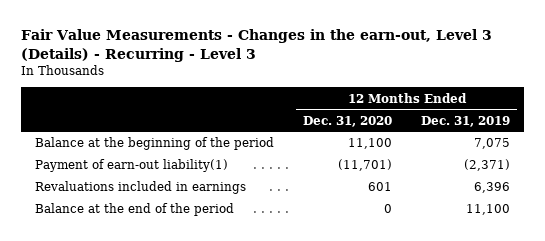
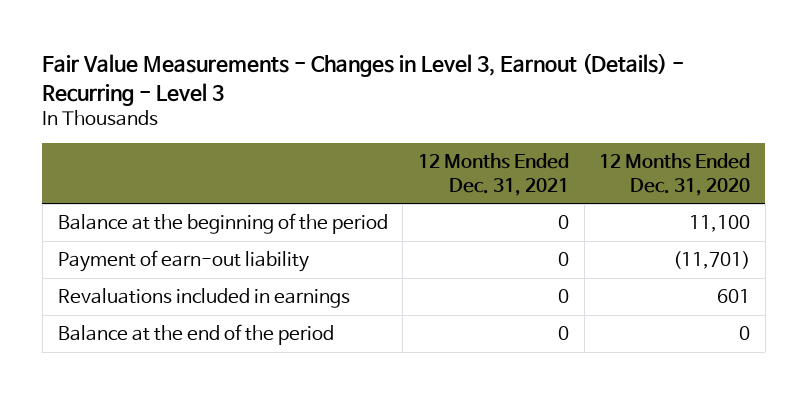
[20,28,492,62] Fair Value Measurements - Changes in the earn-out, Level 3 (Details) - Recurring - Level 3 -> [42,53,685,106] Fair Value Measurements - Changes in Level 3, Earnout (Details) - Recurring - Level 3
[420,115,510,127] Dec. 31, 2019 -> none
none -> [417,152,569,196] 12 Months Ended Dec. 31, 2021
[35,159,229,173] Payment of earn-out liability(1) -> [57,250,309,273] Payment of earn-out liability

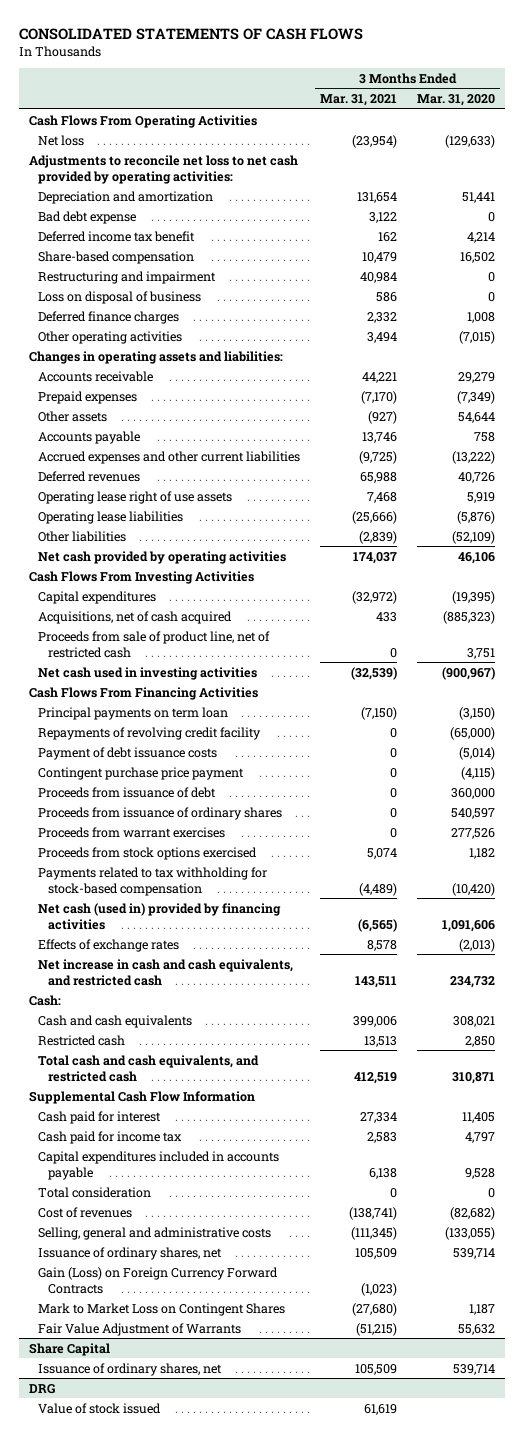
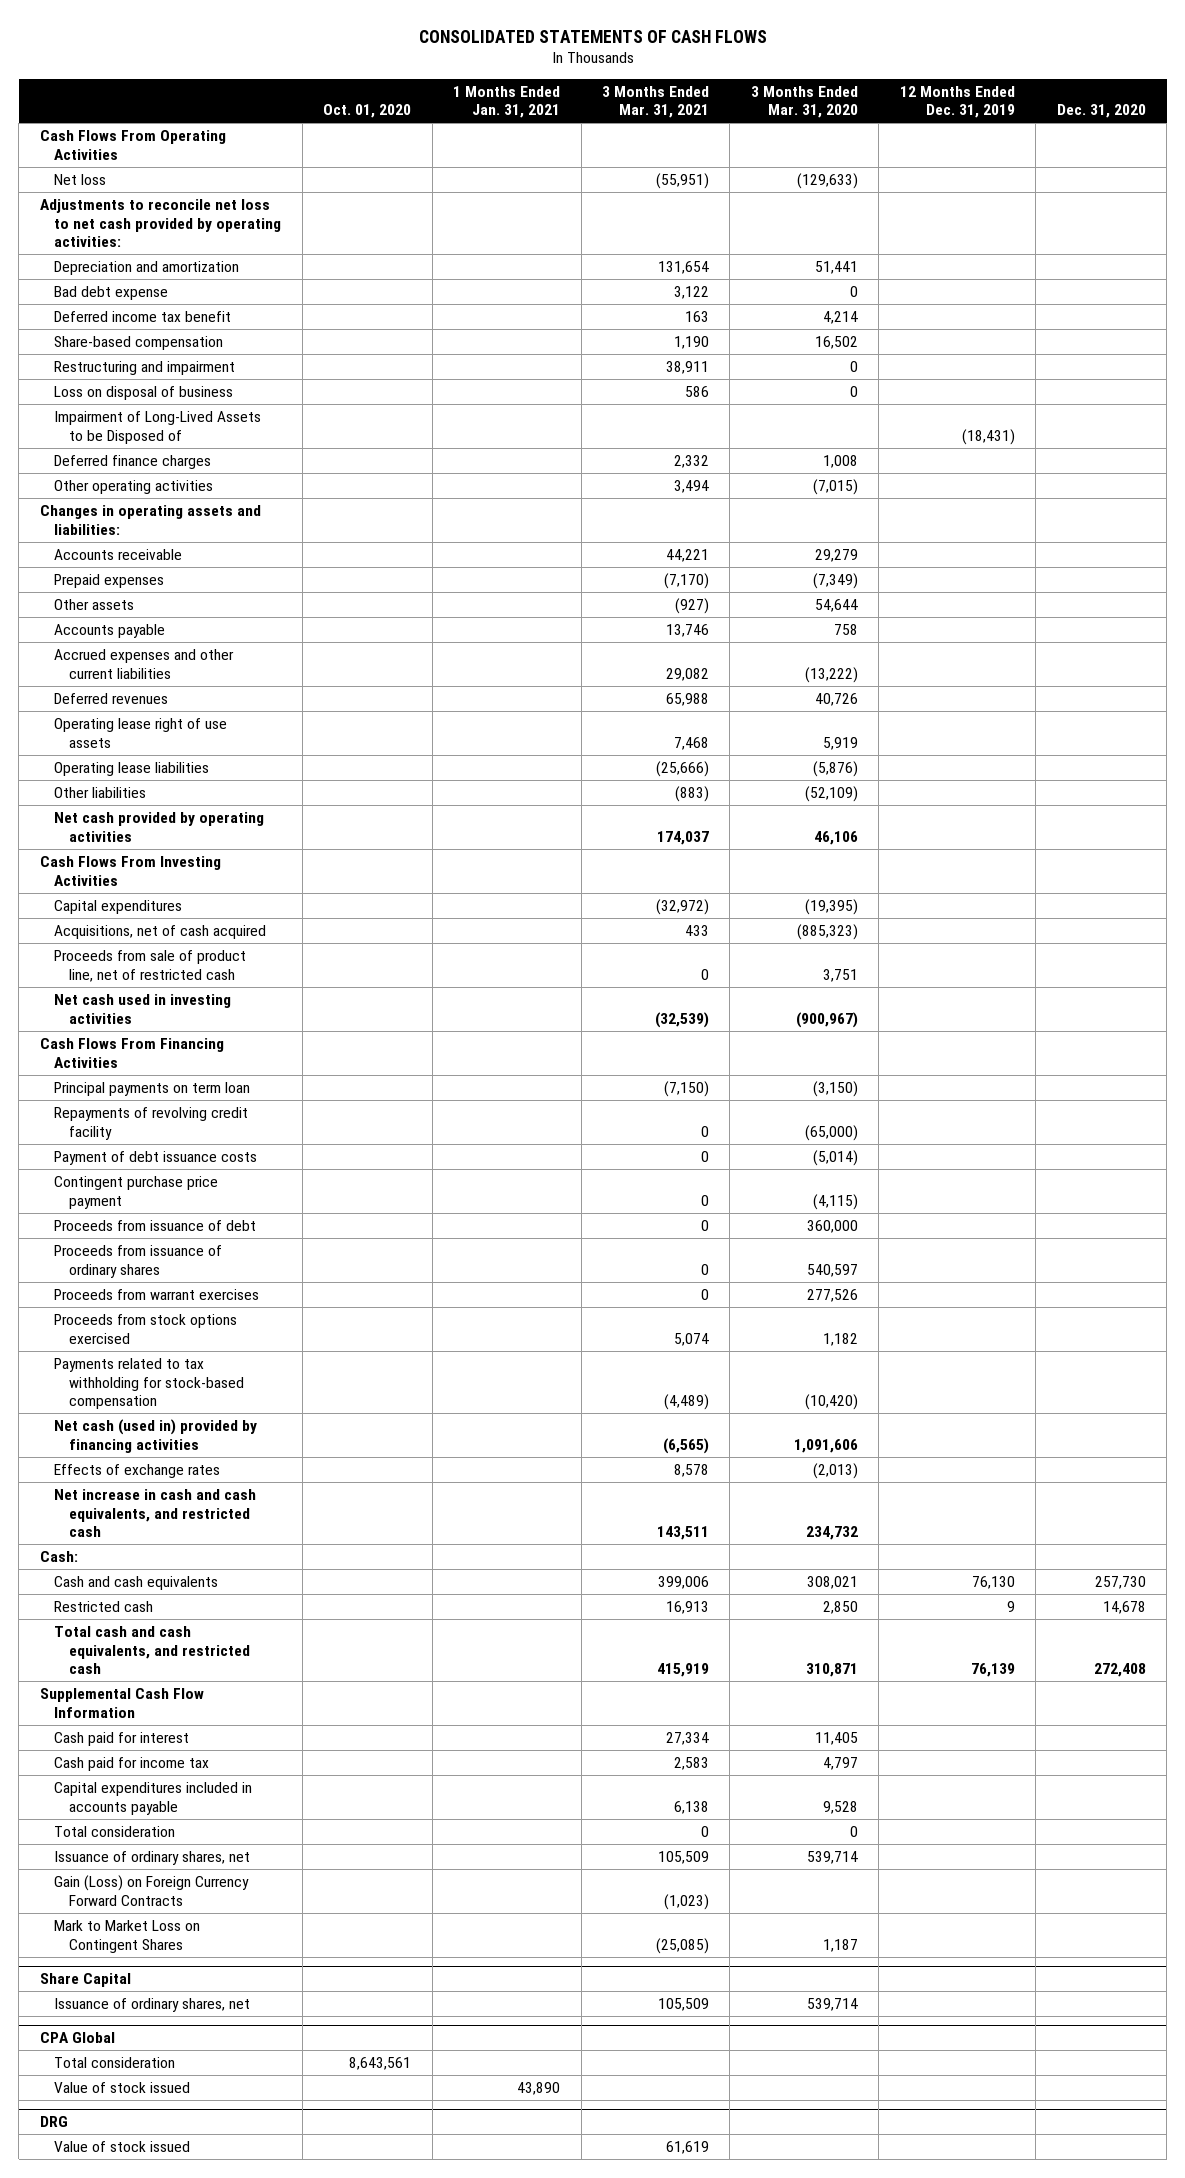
none -> [323,104,412,119] Oct. 01, 2020
none -> [453,85,561,119] 1 Months Ended Jan. 31, 2021
none -> [899,85,1015,119] 12 Months Ended Dec. 31, 2019
none -> [1056,104,1146,119] Dec. 31, 2020
[352,134,398,148] (23,954) -> [656,172,710,189] (55,951)
[378,231,398,242] 162 -> [685,310,710,322] 163
[362,251,398,263] 10,479 -> [674,335,710,349] 1,190
[360,271,398,283] 40,984 -> [666,360,710,374] 38,911
none -> [54,410,262,444] Impairment of Long-Lived Assets to be Disposed of
[359,450,398,464] (9,725) -> [666,667,710,681] 29,082
[359,530,398,544] (2,839) -> [675,785,710,802] (883)
[364,1035,398,1047] 13,513 -> [666,1600,710,1614] 16,913
[354,1071,398,1084] 412,519 -> [657,1663,710,1678] 415,919
[38,1206,133,1218] Cost of revenues -> none
[38,1226,272,1240] Selling, general and administrative costs -> none
[38,1322,242,1336] Fair Value Adjustment of Warrants -> none
[352,1302,398,1316] (27,680) -> [656,1937,710,1954] (25,085)
none -> [39,2032,115,2044] CPA Global
none -> [54,2056,176,2068] Total consideration
none -> [54,2081,191,2093] Value of stock issued

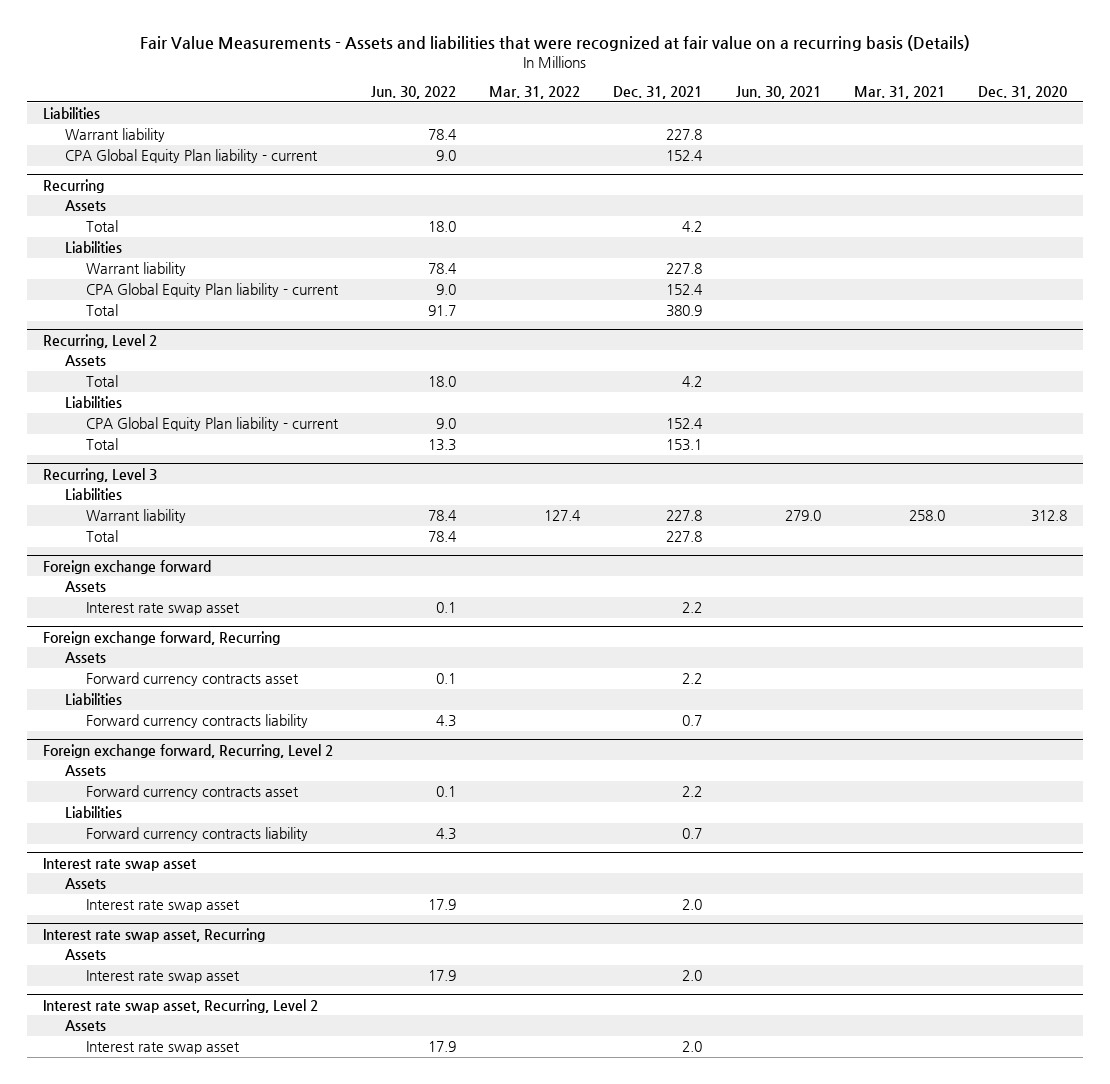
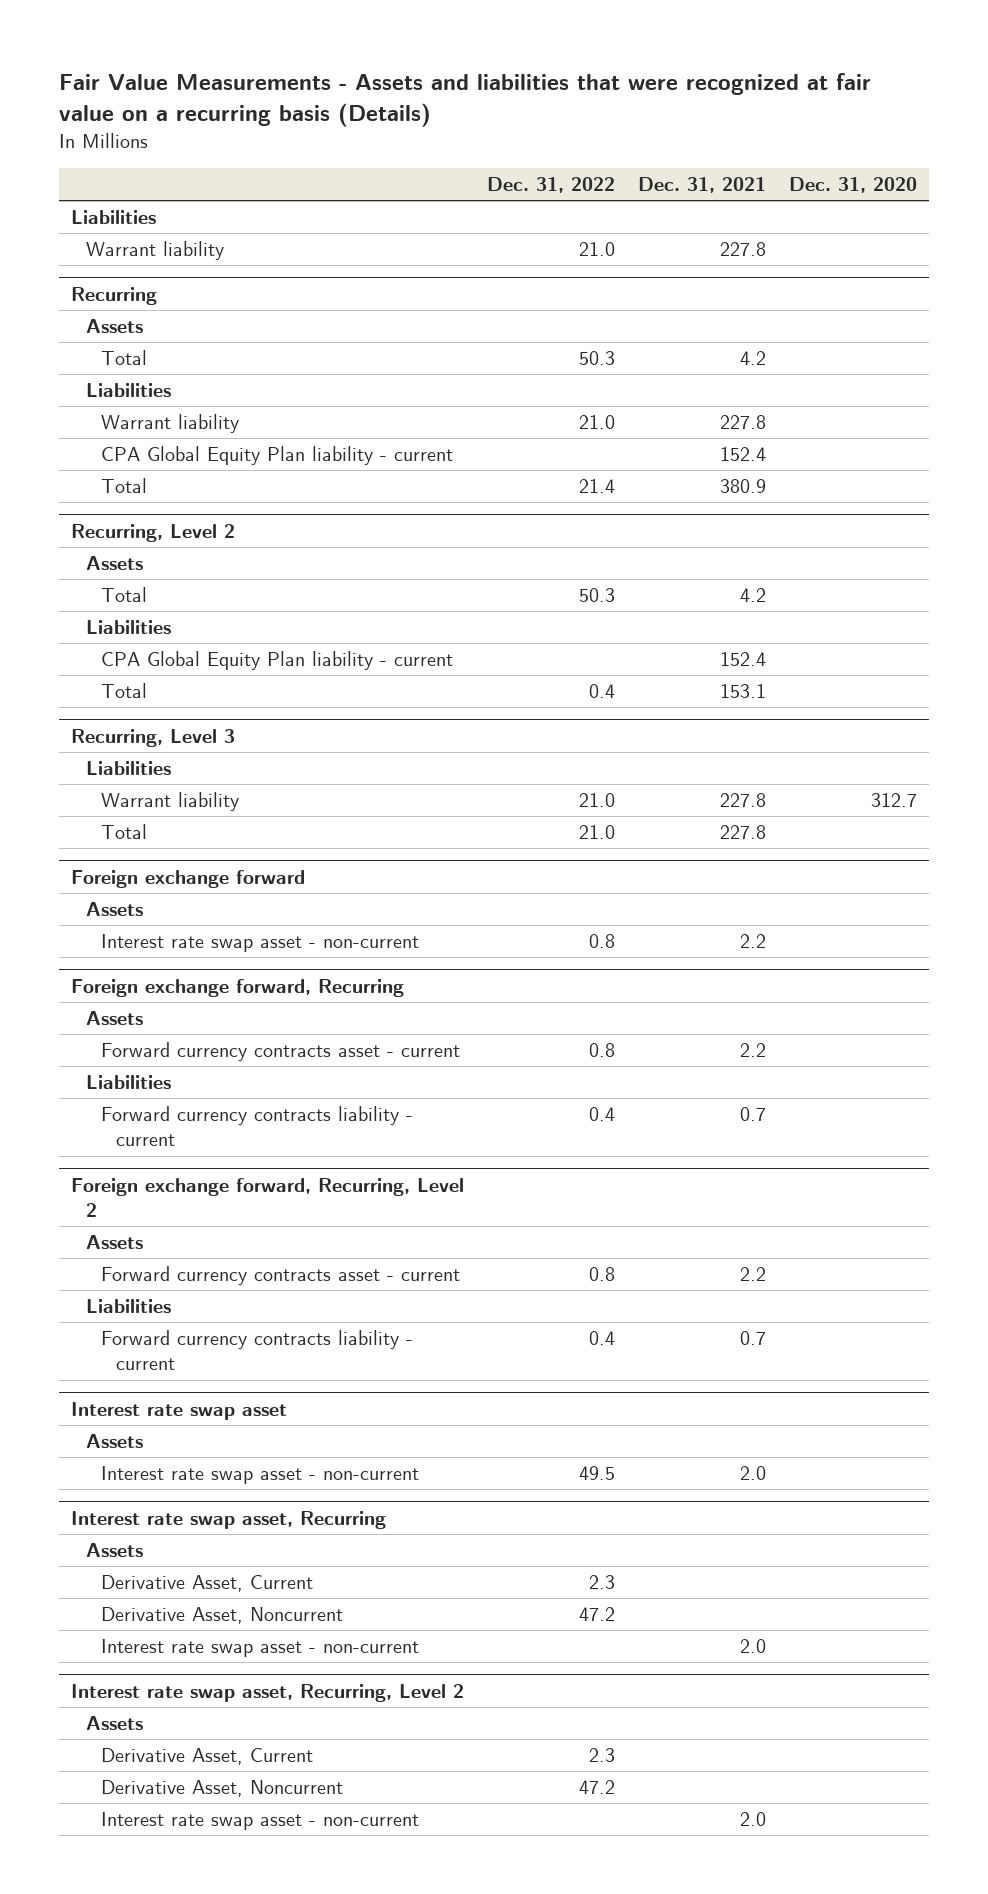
[371,86,457,100] Jun. 30, 2022 -> none
[489,86,581,100] Mar. 31, 2022 -> none
[735,86,821,100] Jun. 30, 2021 -> none
[853,86,945,100] Mar. 31, 2021 -> none
none -> [486,177,615,194] Dec. 31, 2022
[64,149,318,164] CPA Global Equity Plan liability - current -> none
[1030,510,1067,523] 312.8 -> [871,793,918,808] 312.7
[86,602,241,616] Interest rate swap asset -> [100,934,419,953] Interest rate swap asset - non-current
[86,672,300,687] Forward currency contracts asset -> [100,1042,460,1062] Forward currency contracts asset - current
[86,714,309,729] Forward currency contracts liability -> [100,1106,413,1147] Forward currency contracts liability - current
[86,785,300,800] Forward currency contracts asset -> [100,1266,460,1286] Forward currency contracts asset - current
[86,827,309,842] Forward currency contracts liability -> [100,1330,413,1371] Forward currency contracts liability - current
[86,899,241,913] Interest rate swap asset -> [100,1466,419,1485] Interest rate swap asset - non-current
none -> [100,1575,313,1593] Derivative Asset, Current
none -> [100,1607,343,1625] Derivative Asset, Noncurrent
[86,970,241,984] Interest rate swap asset -> [100,1639,419,1658] Interest rate swap asset - non-current
none -> [100,1748,313,1766] Derivative Asset, Current
none -> [100,1780,343,1798] Derivative Asset, Noncurrent
[86,1041,241,1055] Interest rate swap asset -> [100,1812,419,1831] Interest rate swap asset - non-current

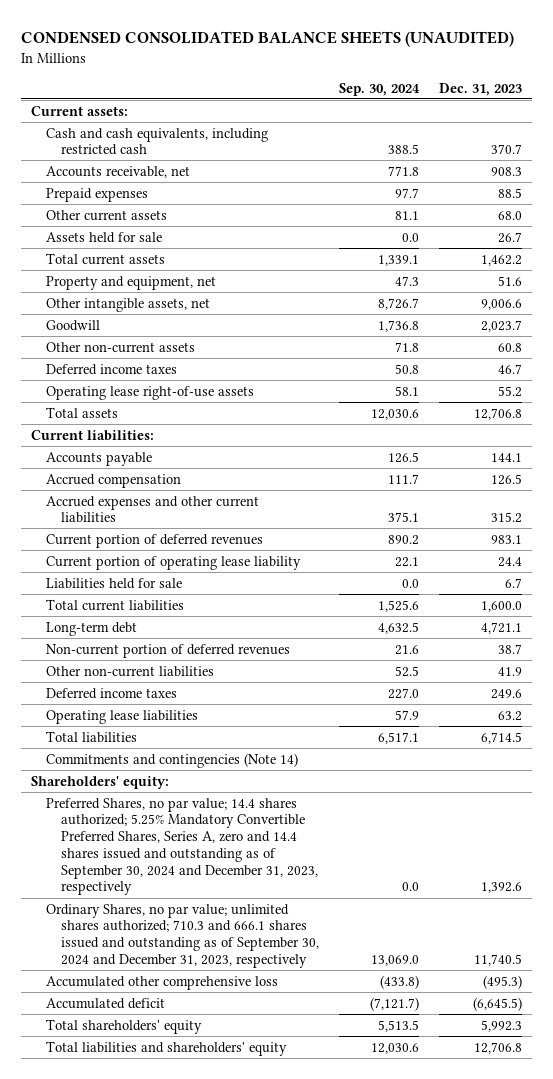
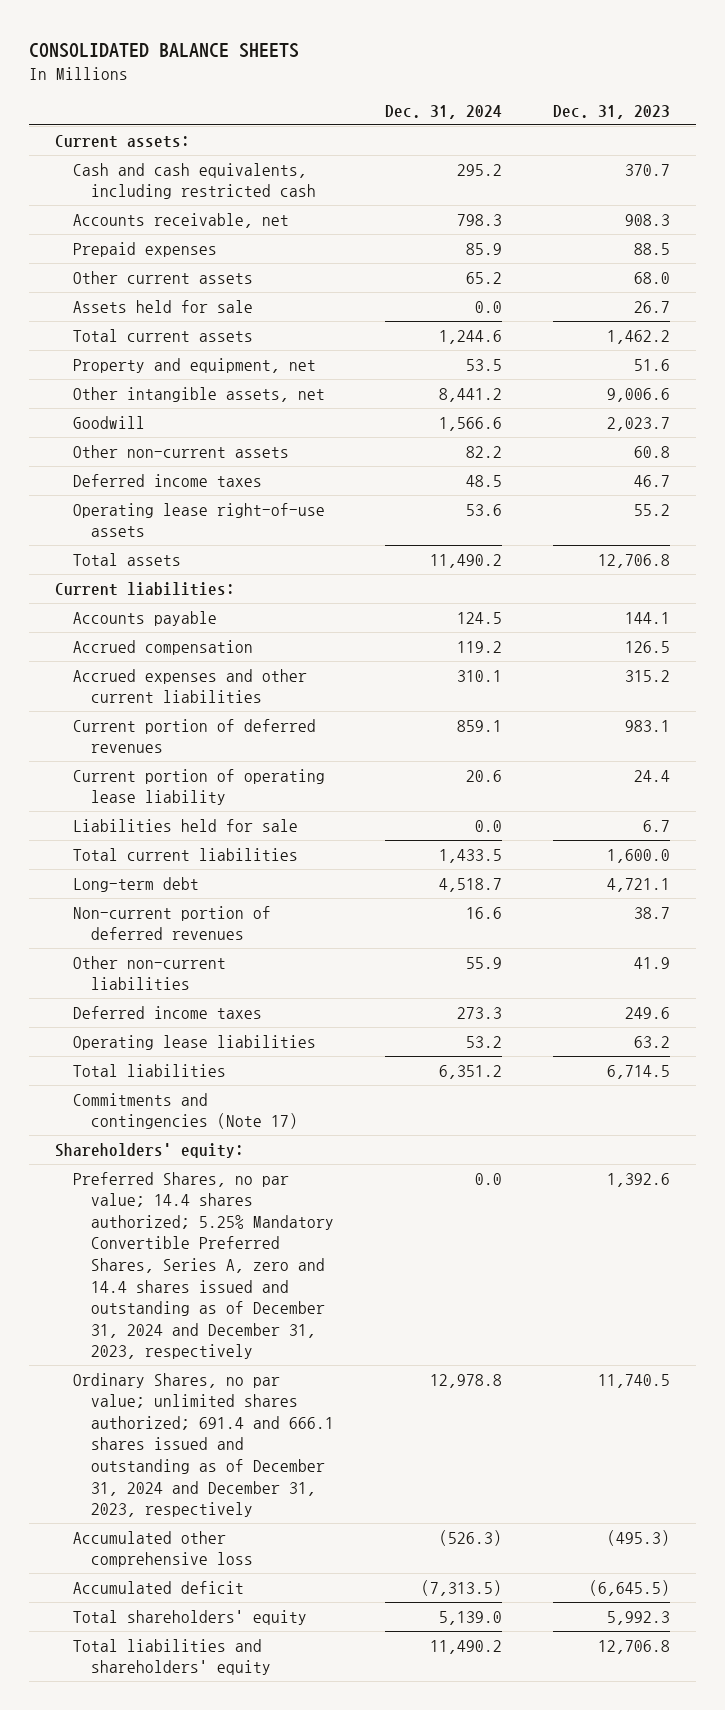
[21,31,515,48] CONDENSED CONSOLIDATED BALANCE SHEETS (UNAUDITED) -> [29,43,300,59] CONSOLIDATED BALANCE SHEETS
[338,82,420,96] Sep. 30, 2024 -> none
none -> [384,105,502,120] Dec. 31, 2024
[46,752,299,768] Commitments and contingencies (Note 14) -> [72,1092,298,1130] Commitments and contingencies (Note 17)
[46,797,318,896] Preferred Shares, no par value; 14.4 shares authorized; 5.25% Mandatory Convertible Preferred Shares, Series A, zero and 14.4 shares issued and outstanding as of September 30, 2024 and December 31, 2023, respectively -> [72,1171,334,1360] Preferred Shares, no par value; 14.4 shares authorized; 5.25% Mandatory Convertible Preferred Shares, Series A, zero and 14.4 shares issued and outstanding as of December 31, 2024 and December 31, 2023, respectively
[46,903,319,968] Ordinary Shares, no par value; unlimited shares authorized; 710.3 and 666.1 shares issued and outstanding as of September 30, 2024 and December 31, 2023, respectively -> [72,1372,334,1518] Ordinary Shares, no par value; unlimited shares authorized; 691.4 and 666.1 shares issued and outstanding as of December 31, 2024 and December 31, 2023, respectively

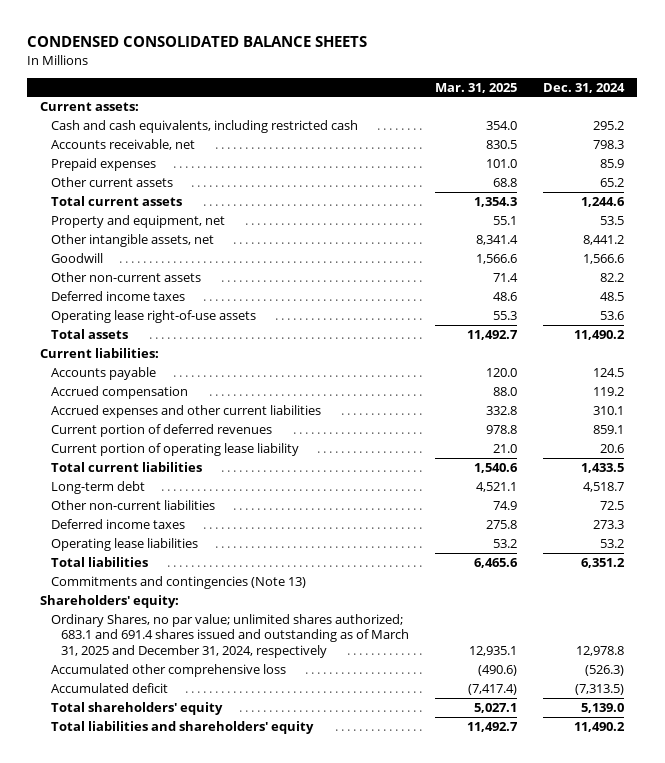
[29,43,300,59] CONSOLIDATED BALANCE SHEETS -> [27,36,368,48] CONDENSED CONSOLIDATED BALANCE SHEETS
[553,105,671,120] Dec. 31, 2023 -> none
none -> [435,82,518,93] Mar. 31, 2025
[72,299,253,313] Assets held for sale -> none
[72,818,298,832] Liabilities held for sale -> none
[72,905,271,941] Non-current portion of deferred revenues -> none
[465,956,502,969] 55.9 -> [600,500,625,510] 72.5
[72,1092,298,1130] Commitments and contingencies (Note 17) -> [50,575,306,589] Commitments and contingencies (Note 13)
[72,1171,334,1360] Preferred Shares, no par value; 14.4 shares authorized; 5.25% Mandatory Convertible Preferred Shares, Series A, zero and 14.4 shares issued and outstanding as of December 31, 2024 and December 31, 2023, respectively -> none
[72,1372,334,1518] Ordinary Shares, no par value; unlimited shares authorized; 691.4 and 666.1 shares issued and outstanding as of December 31, 2024 and December 31, 2023, respectively -> [50,613,410,658] Ordinary Shares, no par value; unlimited shares authorized; 683.1 and 691.4 shares issued and outstanding as of March 31, 2025 and December 31, 2024, respectively

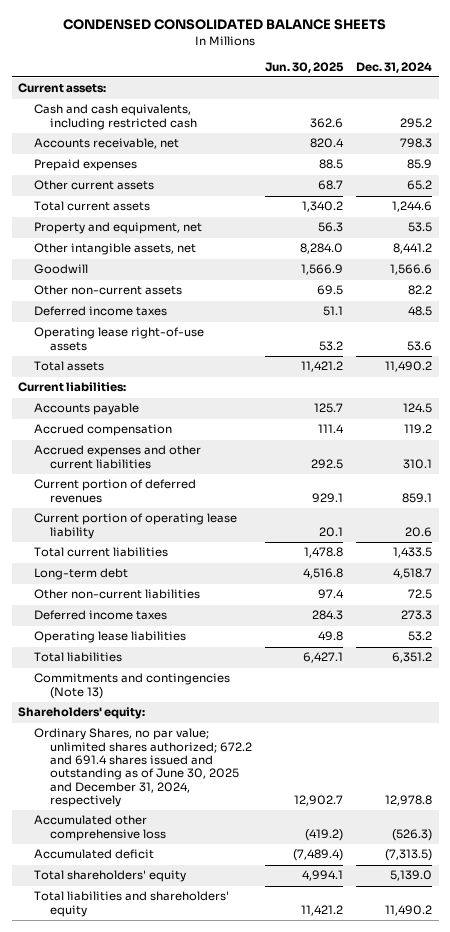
[435,82,518,93] Mar. 31, 2025 -> none
none -> [264,61,344,73] Jun. 30, 2025
[50,613,410,658] Ordinary Shares, no par value; unlimited shares authorized; 683.1 and 691.4 shares issued and outstanding as of March 31, 2025 and December 31, 2024, respectively -> [33,728,252,807] Ordinary Shares, no par value; unlimited shares authorized; 672.2 and 691.4 shares issued and outstanding as of June 30, 2025 and December 31, 2024, respectively

